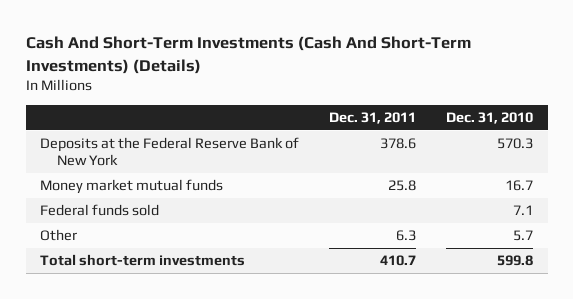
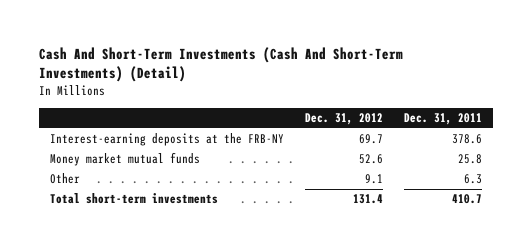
[25,36,471,74] Cash And Short-Term Investments (Cash And Short-Term Investments) (Details) -> [39,46,404,83] Cash And Short-Term Investments (Cash And Short-Term Investments) (Detail)
[446,111,534,124] Dec. 31, 2010 -> none
none -> [305,113,384,126] Dec. 31, 2012
[40,137,300,167] Deposits at the Federal Reserve Bank of New York -> [49,133,284,147] Interest-earning deposits at the FRB-NY
[40,204,160,217] Federal funds sold -> none

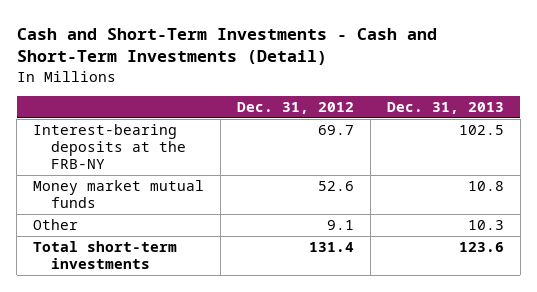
[39,46,404,83] Cash And Short-Term Investments (Cash And Short-Term Investments) (Detail) -> [16,27,437,66] Cash and Short-Term Investments - Cash and Short-Term Investments (Detail)
[404,113,483,126] Dec. 31, 2011 -> none
none -> [386,102,504,115] Dec. 31, 2013
[49,133,284,147] Interest-earning deposits at the FRB-NY -> [33,124,187,169] Interest-bearing deposits at the FRB-NY

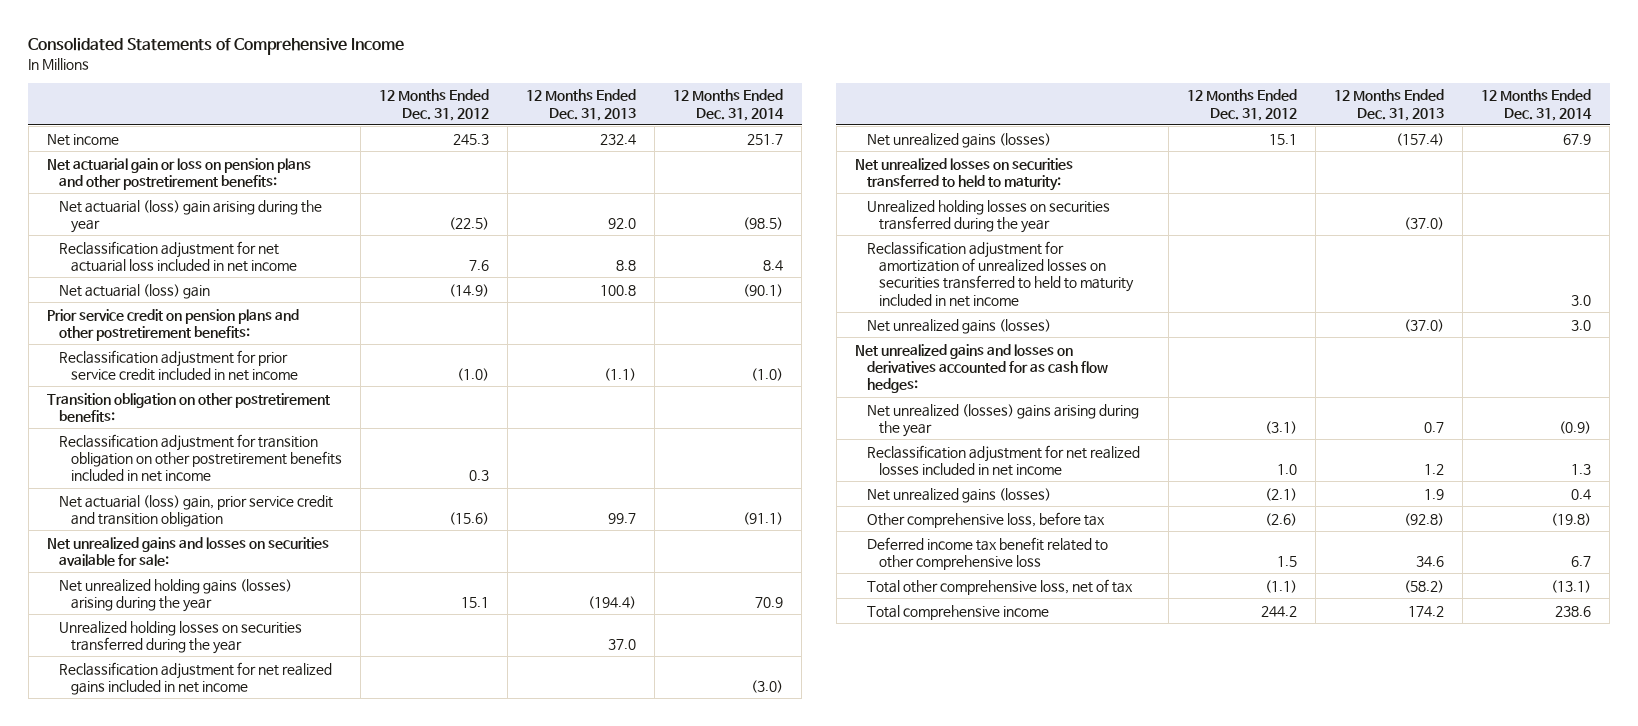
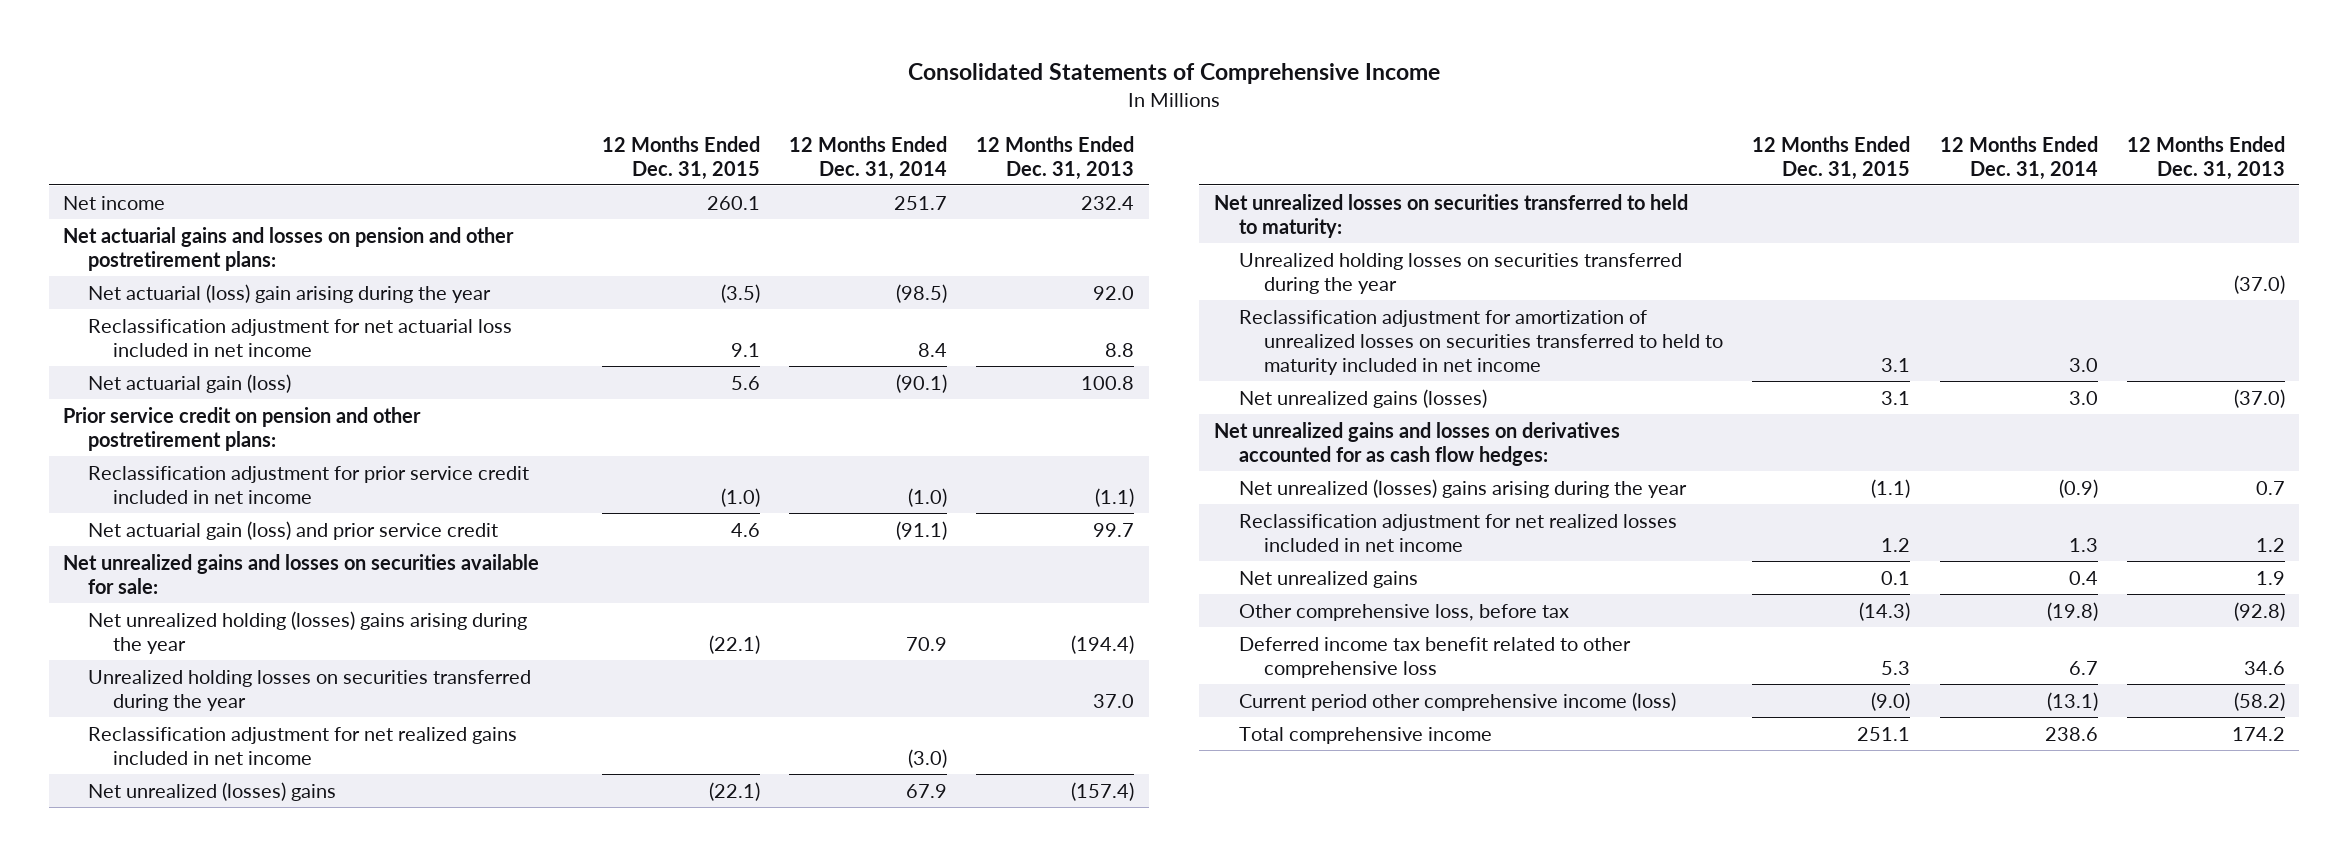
[378,89,489,121] 12 Months Ended Dec. 31, 2012 -> none
none -> [601,135,760,180] 12 Months Ended Dec. 31, 2015
[46,157,311,190] Net actuarial gain or loss on pension plans and other postretirement benefits: -> [63,226,515,271] Net actuarial gains and losses on pension and other postretirement plans:
[58,283,210,299] Net actuarial (loss) gain -> [88,373,292,393] Net actuarial gain (loss)
[46,308,299,341] Prior service credit on pension plans and other postretirement benefits: -> [63,406,422,451] Prior service credit on pension and other postretirement plans:
[46,392,330,422] Transition obligation on other postretirement benefits: -> none
[58,433,342,483] Reclassification adjustment for transition obligation on other postretirement benefits included in net income -> none
[58,494,333,527] Net actuarial (loss) gain, prior service credit and transition obligation -> [88,520,499,540] Net actuarial gain (loss) and prior service credit
[58,578,292,612] Net unrealized holding gains (losses) arising during the year -> [88,610,528,654] Net unrealized holding (losses) gains arising during the year
[867,132,1052,148] Net unrealized gains (losses) -> [88,781,337,801] Net unrealized (losses) gains
[867,487,1052,503] Net unrealized gains (losses) -> [1239,570,1419,588] Net unrealized gains
[867,578,1134,595] Total other comprehensive loss, net of tax -> [1239,691,1677,711] Current period other comprehensive income (loss)

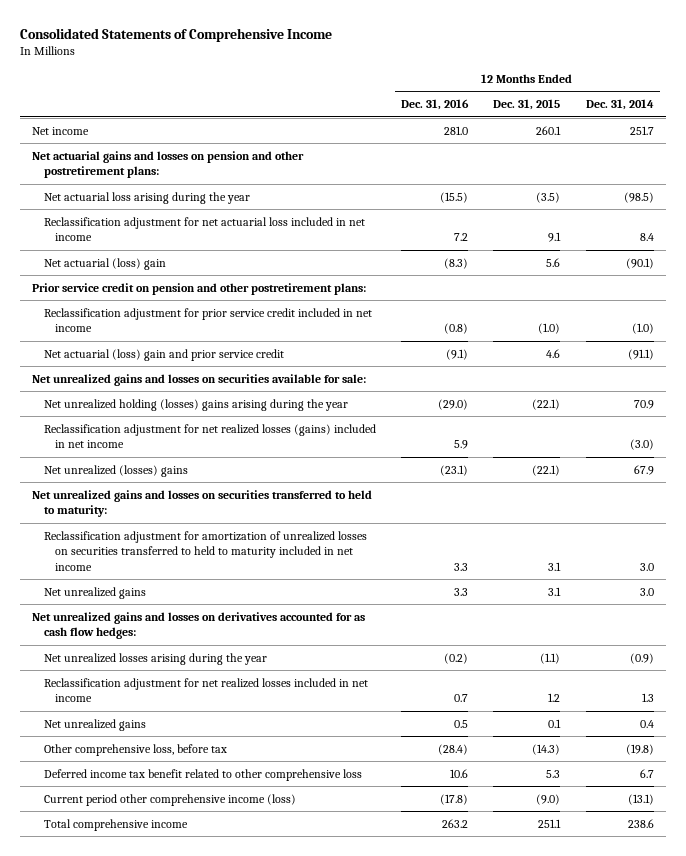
[976,135,1135,180] 12 Months Ended Dec. 31, 2013 -> none
none -> [401,99,470,111] Dec. 31, 2016
[88,283,492,303] Net actuarial (loss) gain arising during the year -> [43,191,250,204] Net actuarial loss arising during the year
[88,373,292,393] Net actuarial gain (loss) -> [43,257,166,270] Net actuarial (loss) gain
[88,520,499,540] Net actuarial gain (loss) and prior service credit -> [43,348,284,361] Net actuarial (loss) gain and prior service credit
[88,669,532,711] Unrealized holding losses on securities transferred during the year -> none
[88,726,518,765] Reclassification adjustment for net realized gains included in net income -> [43,423,376,449] Reclassification adjustment for net realized losses (gains) included in net income
[1239,252,1683,294] Unrealized holding losses on securities transferred during the year -> none
[1213,193,1688,238] Net unrealized losses on securities transferred to held to maturity: -> [32,489,373,518] Net unrealized gains and losses on securities transferred to held to maturity:
[1239,388,1488,408] Net unrealized gains (losses) -> [43,586,146,599] Net unrealized gains
[1239,478,1688,498] Net unrealized (losses) gains arising during the year -> [43,652,267,665] Net unrealized losses arising during the year

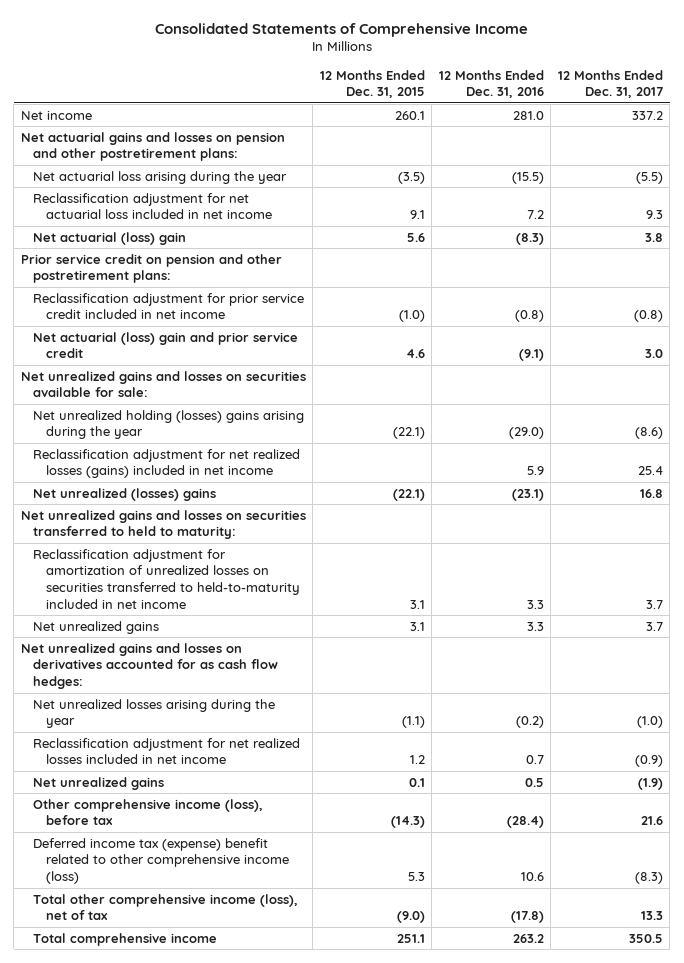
[585,99,654,111] Dec. 31, 2014 -> none
none -> [557,69,663,99] 12 Months Ended Dec. 31, 2017
[43,530,367,571] Reclassification adjustment for amortization of unrealized losses on securities transferred to held to maturity included in net income -> [33,548,301,609] Reclassification adjustment for amortization of unrealized losses on securities transferred to held-to-maturity included in net income
[43,743,227,756] Other comprehensive loss, before tax -> [33,798,264,826] Other comprehensive income (loss), before tax
[43,768,362,781] Deferred income tax benefit related to other comprehensive loss -> [33,837,290,885] Deferred income tax (expense) benefit related to other comprehensive income (loss)
[43,793,296,806] Current period other comprehensive income (loss) -> [33,893,299,921] Total other comprehensive income (loss), net of tax

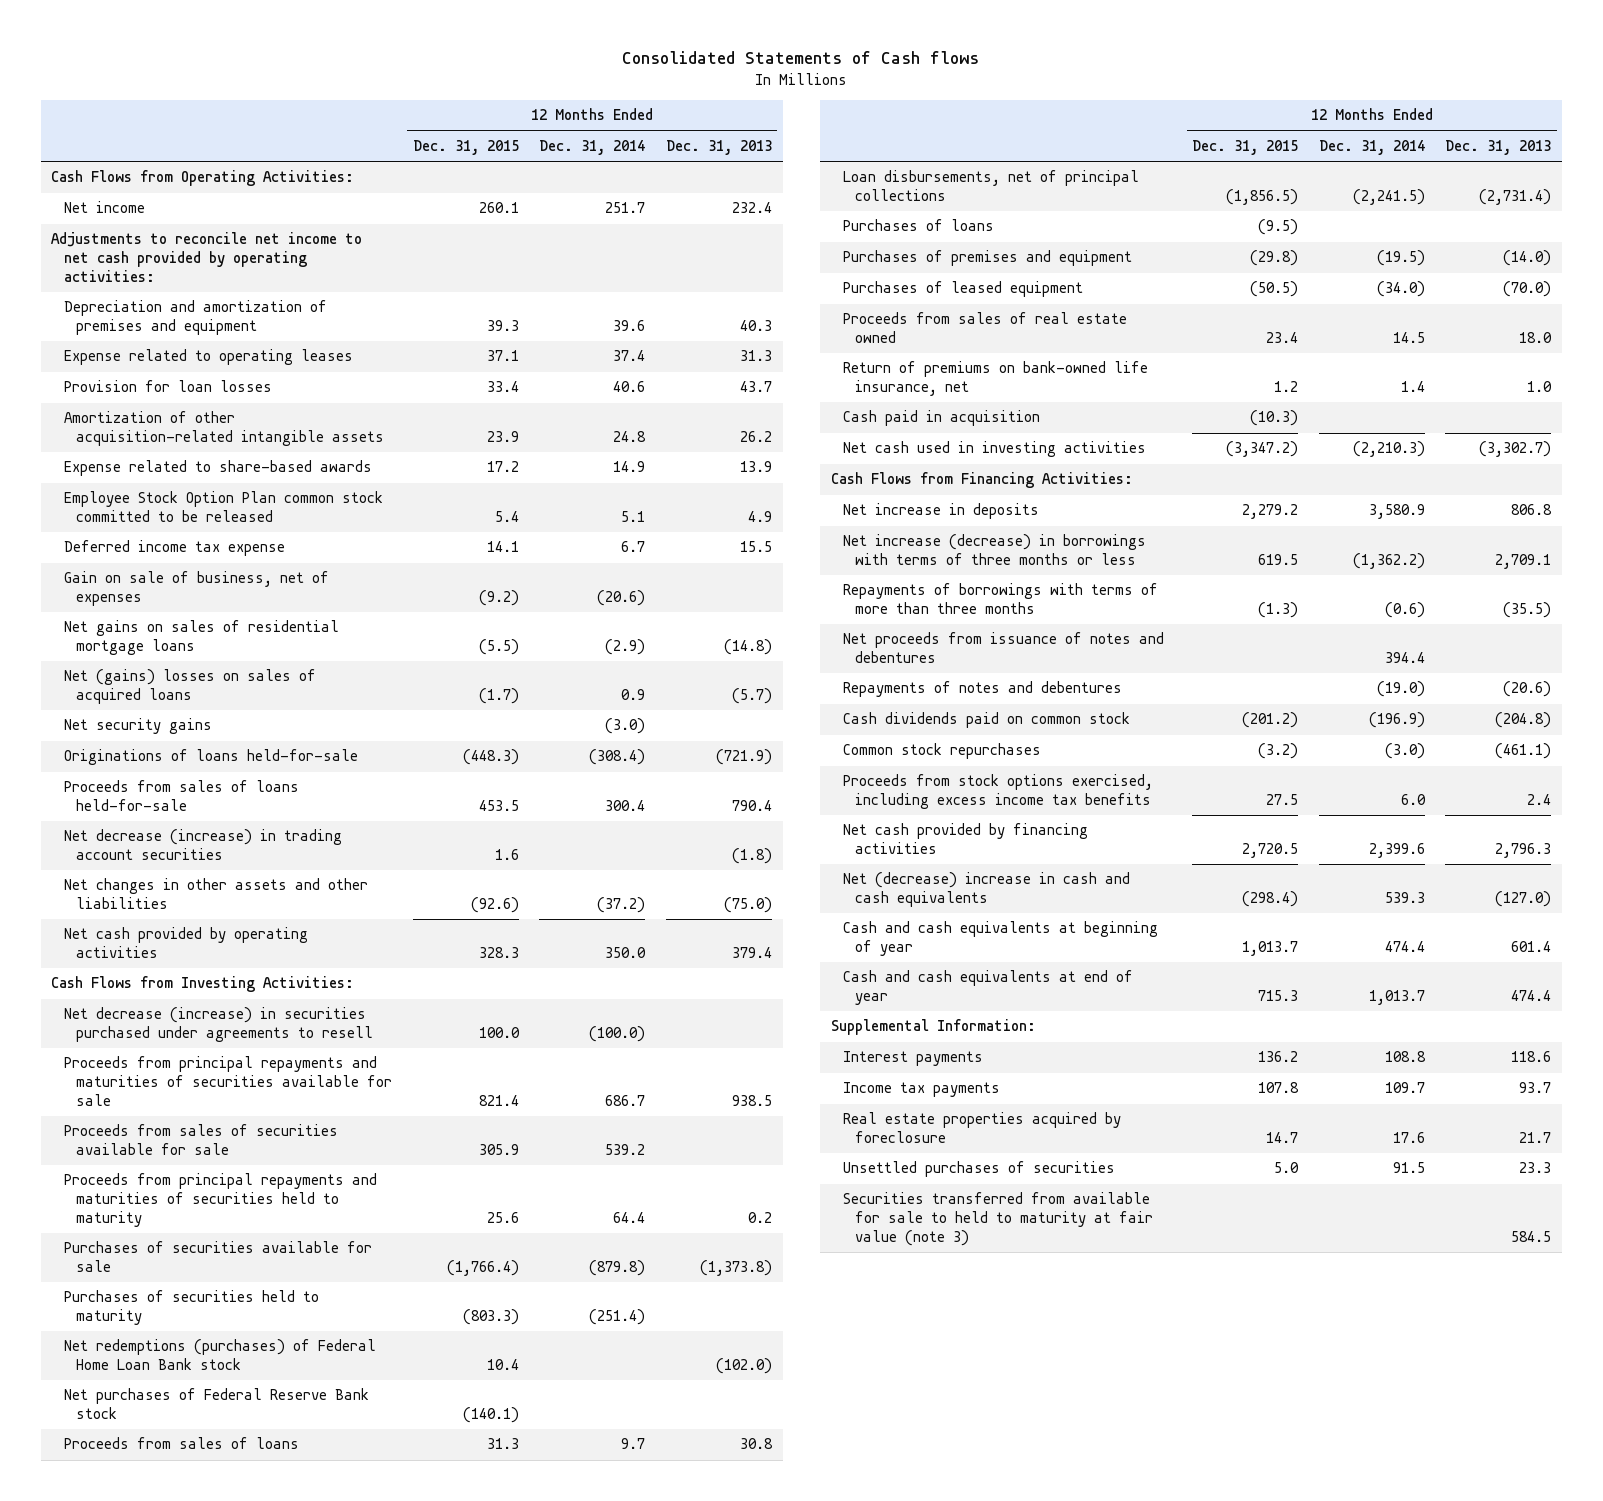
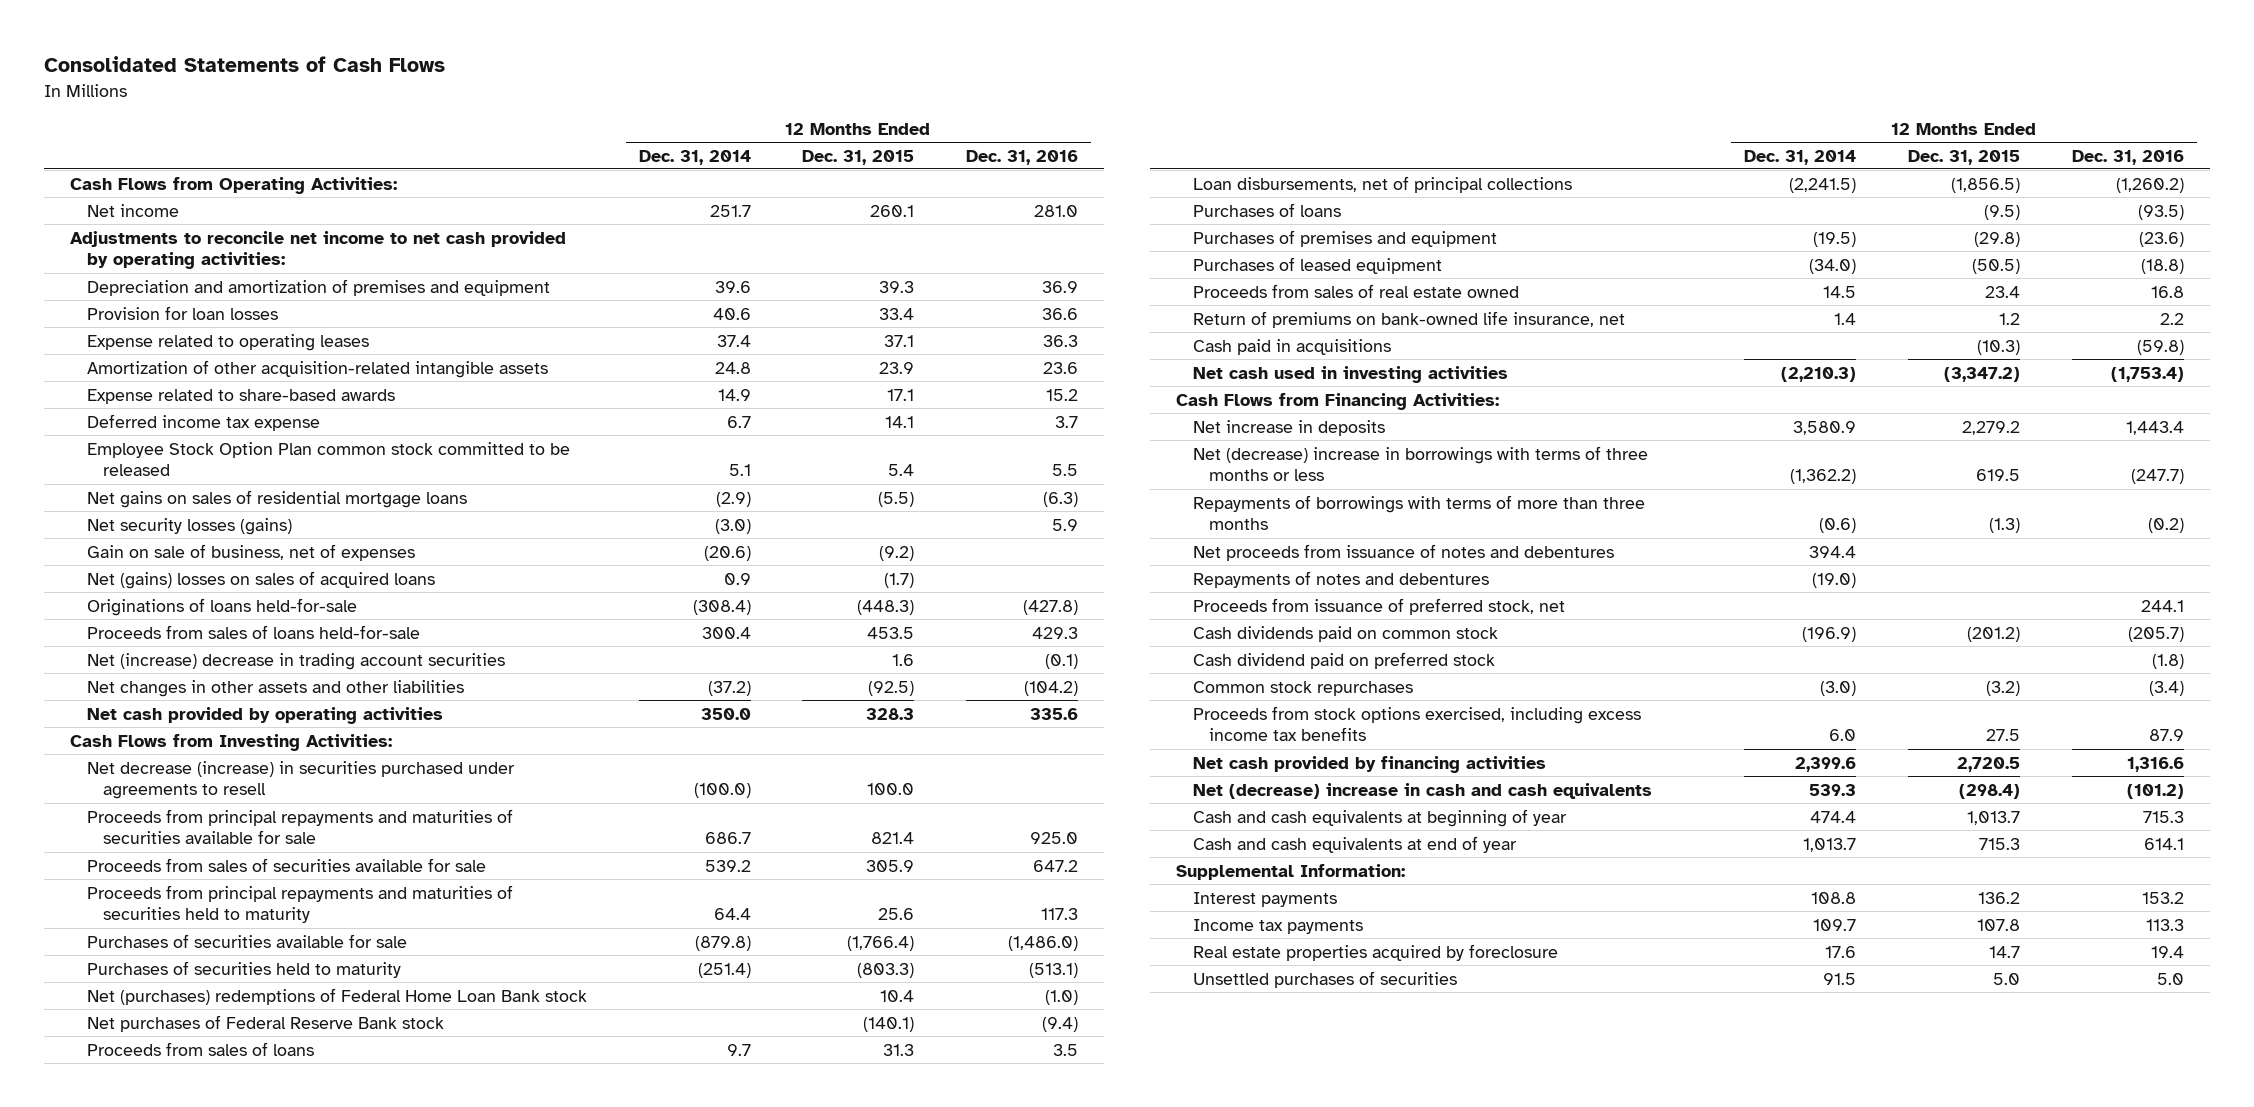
[622,51,980,65] Consolidated Statements of Cash flows -> [43,56,445,73] Consolidated Statements of Cash Flows
[666,139,773,155] Dec. 31, 2013 -> none
none -> [966,149,1079,165] Dec. 31, 2016
[63,349,353,366] Expense related to operating leases -> [86,333,369,351] Expense related to operating leases
[486,461,519,473] 17.2 -> [887,388,915,401] 17.1
[63,491,383,523] Employee Stock Option Plan common stock committed to be released -> [86,441,570,477] Employee Stock Option Plan common stock committed to be released
none -> [86,517,292,535] Net security losses (gains)
[63,571,329,607] Gain on sale of business, net of expenses -> [86,543,415,561] Gain on sale of business, net of expenses
[63,718,212,735] Net security gains -> none
[63,829,342,861] Net decrease (increase) in trading account securities -> [86,652,505,670] Net (increase) decrease in trading account securities
[470,897,519,914] (92.6) -> [868,680,915,696] (92.5)
[63,1339,376,1371] Net redemptions (purchases) of Federal Home Loan Bank stock -> [86,987,587,1005] Net (purchases) redemptions of Federal Home Loan Bank stock
[842,410,1040,427] Cash paid in acquisition -> [1192,338,1391,355] Cash paid in acquisitions
[842,534,1146,566] Net increase (decrease) in borrowings with terms of three months or less -> [1192,445,1648,482] Net (decrease) increase in borrowings with terms of three months or less
none -> [1192,597,1565,615] Proceeds from issuance of preferred stock, net
none -> [1192,651,1495,669] Cash dividend paid on preferred stock
[842,1192,1154,1247] Securities transferred from available for sale to held to maturity at fair value (note 3) -> none

